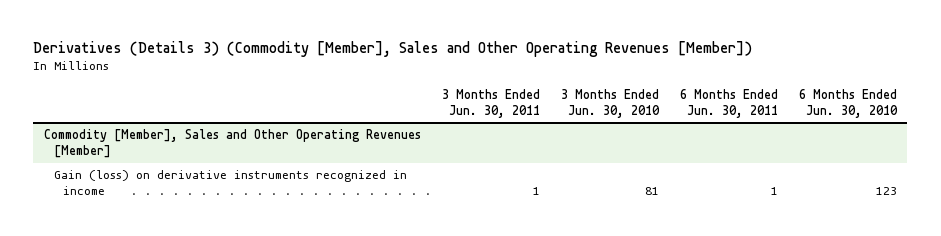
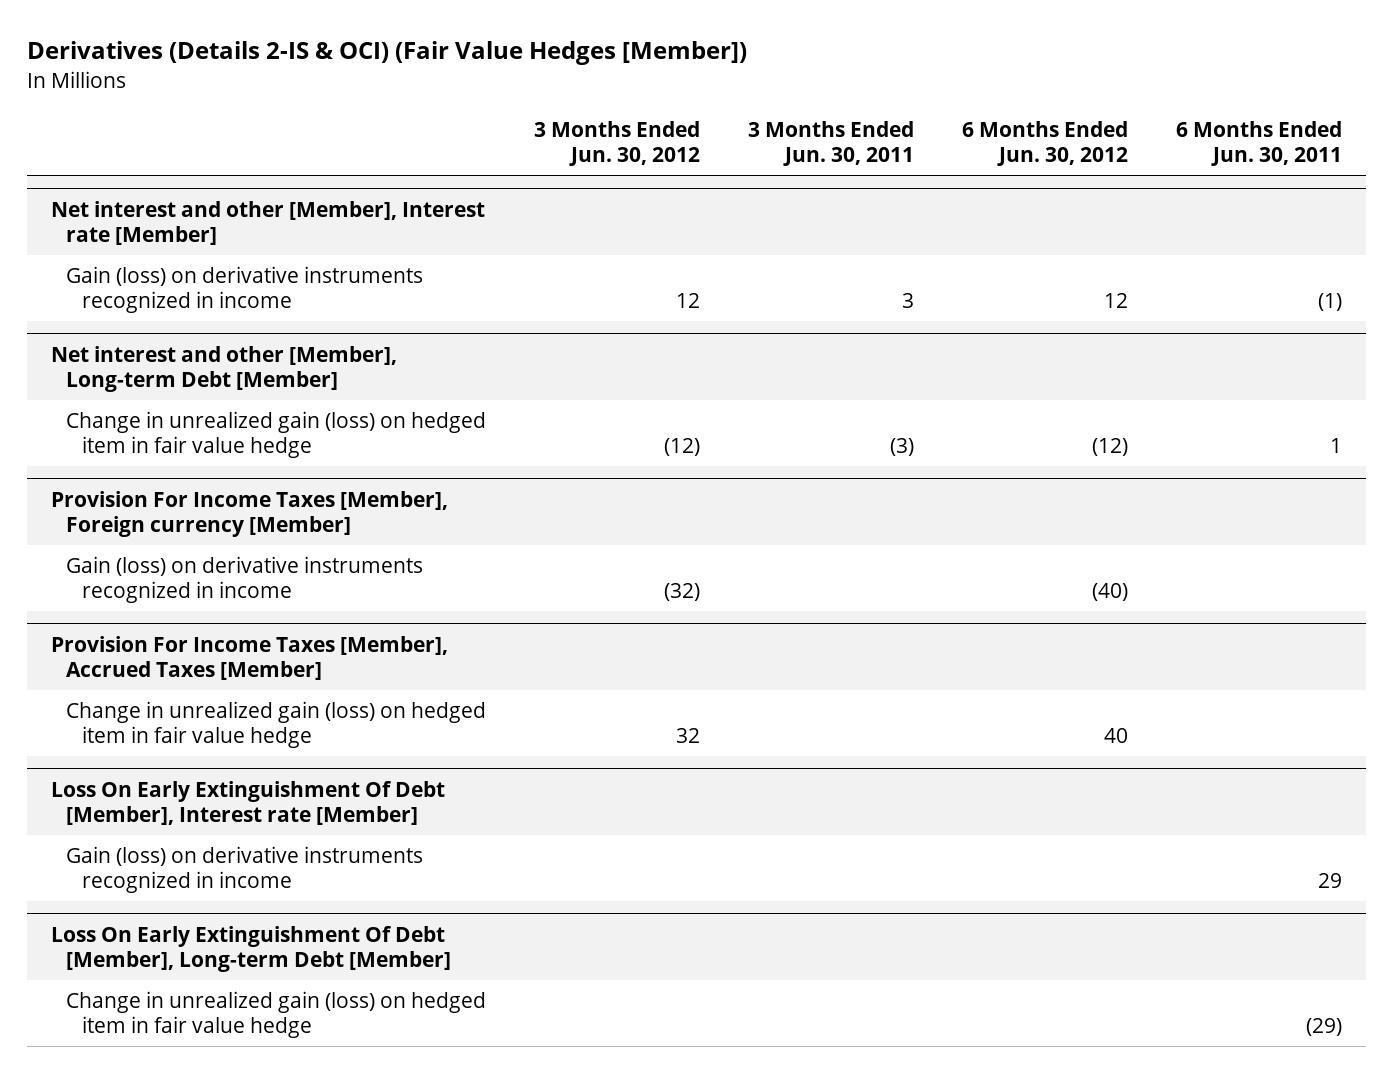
[33,41,753,58] Derivatives (Details 3) (Commodity [Member], Sales and Other Operating Revenues [Member]) -> [26,41,747,66] Derivatives (Details 2-IS & OCI) (Fair Value Hedges [Member])
[560,88,660,119] 3 Months Ended Jun. 30, 2010 -> none
[798,88,898,119] 6 Months Ended Jun. 30, 2010 -> none
none -> [534,121,701,167] 3 Months Ended Jun. 30, 2012
none -> [961,121,1128,167] 6 Months Ended Jun. 30, 2012
[43,129,421,159] Commodity [Member], Sales and Other Operating Revenues [Member] -> none
none -> [50,200,485,245] Net interest and other [Member], Interest rate [Member]
[532,187,540,196] 1 -> [902,293,915,309] 3
[770,187,778,196] 1 -> [1317,293,1342,312] (1)
none -> [50,345,397,392] Net interest and other [Member], Long-term Debt [Member]
none -> [66,411,487,459] Change in unrealized gain (loss) on hedged item in fair value hedge
none -> [50,490,448,537] Provision For Income Taxes [Member], Foreign currency [Member]
none -> [66,556,424,604] Gain (loss) on derivative instruments recognized in income
none -> [50,635,448,680] Provision For Income Taxes [Member], Accrued Taxes [Member]
none -> [66,701,487,749] Change in unrealized gain (loss) on hedged item in fair value hedge
none -> [50,780,445,825] Loss On Early Extinguishment Of Debt [Member], Interest rate [Member]
none -> [66,846,424,894] Gain (loss) on derivative instruments recognized in income
none -> [50,925,452,972] Loss On Early Extinguishment Of Debt [Member], Long-term Debt [Member]
none -> [66,991,487,1039] Change in unrealized gain (loss) on hedged item in fair value hedge

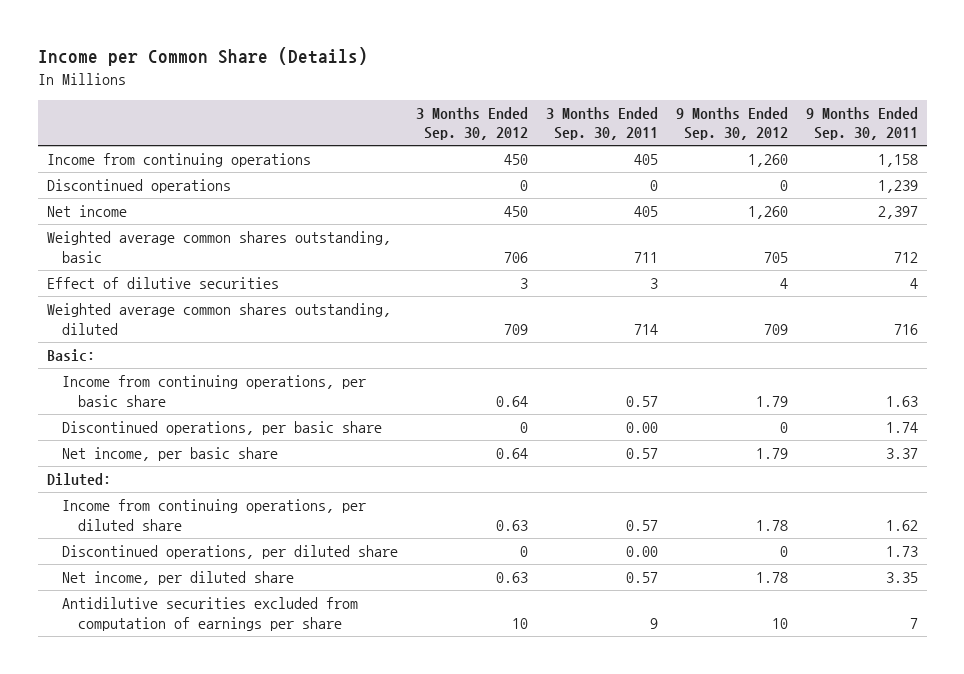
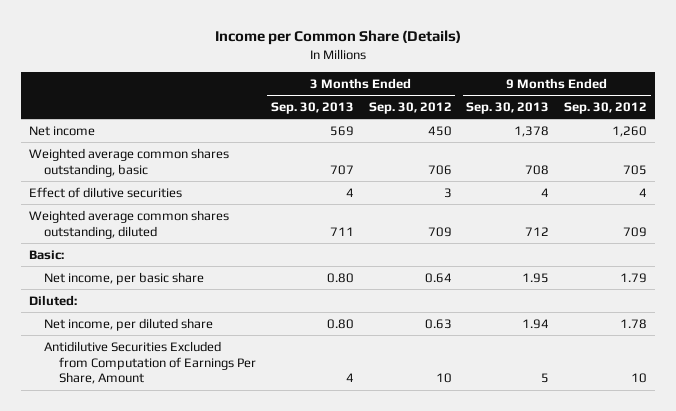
[545,107,658,141] 3 Months Ended Sep. 30, 2011 -> none
[805,107,918,141] 9 Months Ended Sep. 30, 2011 -> none
none -> [270,101,354,114] Sep. 30, 2013
none -> [466,101,550,114] Sep. 30, 2013
[46,153,311,168] Income from continuing operations -> none
[46,179,231,194] Discontinued operations -> none
[62,375,367,407] Income from continuing operations, per basic share -> none
[62,421,383,436] Discontinued operations, per basic share -> none
[62,499,367,531] Income from continuing operations, per diluted share -> none
[62,545,399,560] Discontinued operations, per diluted share -> none
[62,597,359,631] Antidilutive securities excluded from computation of earnings per share -> [43,340,256,385] Antidilutive Securities Excluded from Computation of Earnings Per Share, Amount

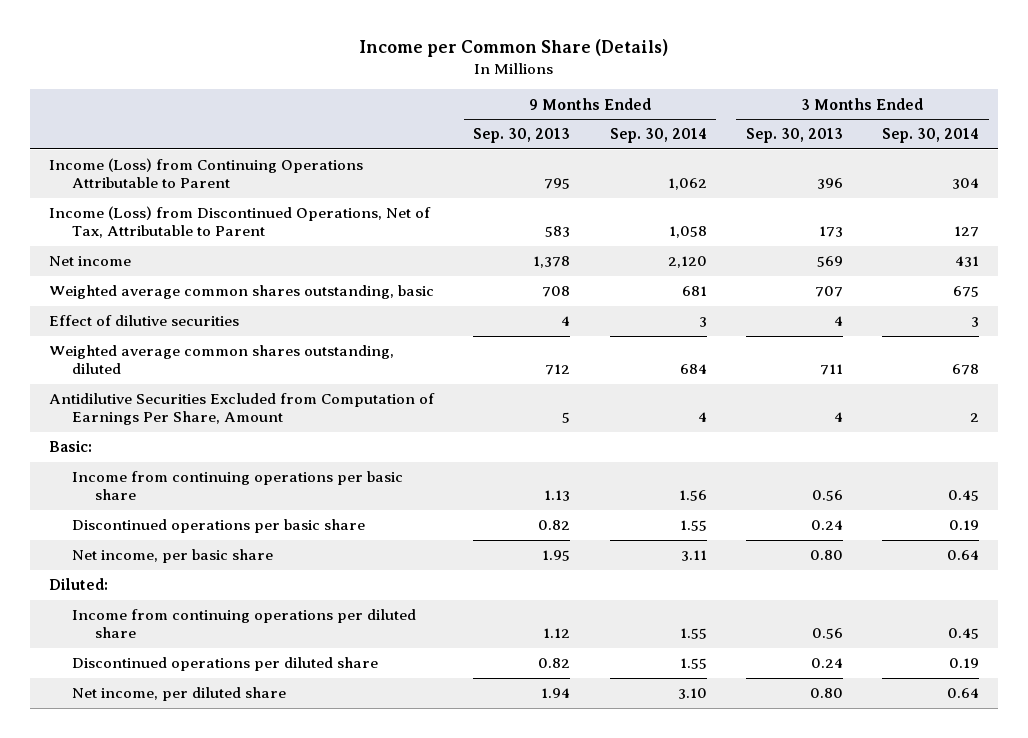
[368,101,452,114] Sep. 30, 2012 -> none
[564,101,648,114] Sep. 30, 2012 -> none
none -> [609,128,707,144] Sep. 30, 2014
none -> [881,128,979,144] Sep. 30, 2014
none -> [49,158,364,189] Income (Loss) from Continuing Operations Attributable to Parent
none -> [49,206,432,239] Income (Loss) from Discontinued Operations, Net of Tax, Attributable to Parent
[43,340,256,385] Antidilutive Securities Excluded from Computation of Earnings Per Share, Amount -> [49,393,436,426] Antidilutive Securities Excluded from Computation of Earnings Per Share, Amount
none -> [71,471,403,501] Income from continuing operations per basic share
none -> [71,519,365,534] Discontinued operations per basic share
none -> [71,609,416,639] Income from continuing operations per diluted share
none -> [71,657,378,672] Discontinued operations per diluted share

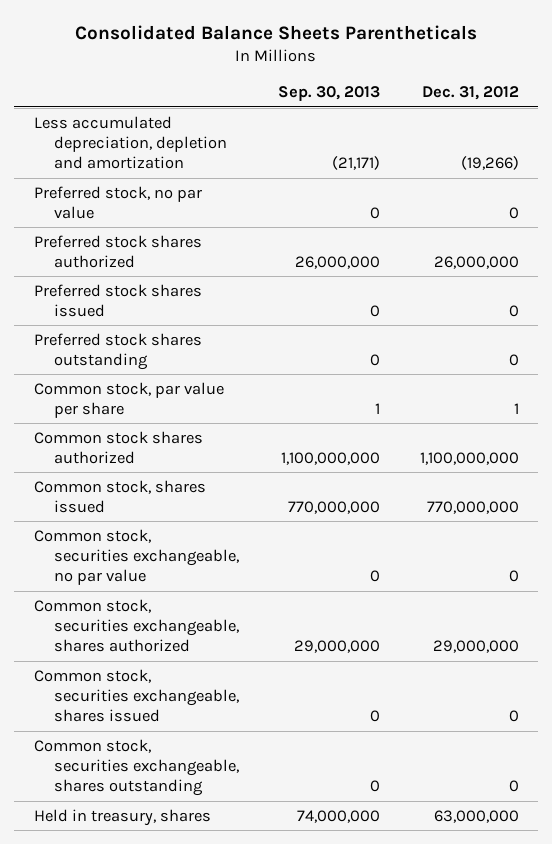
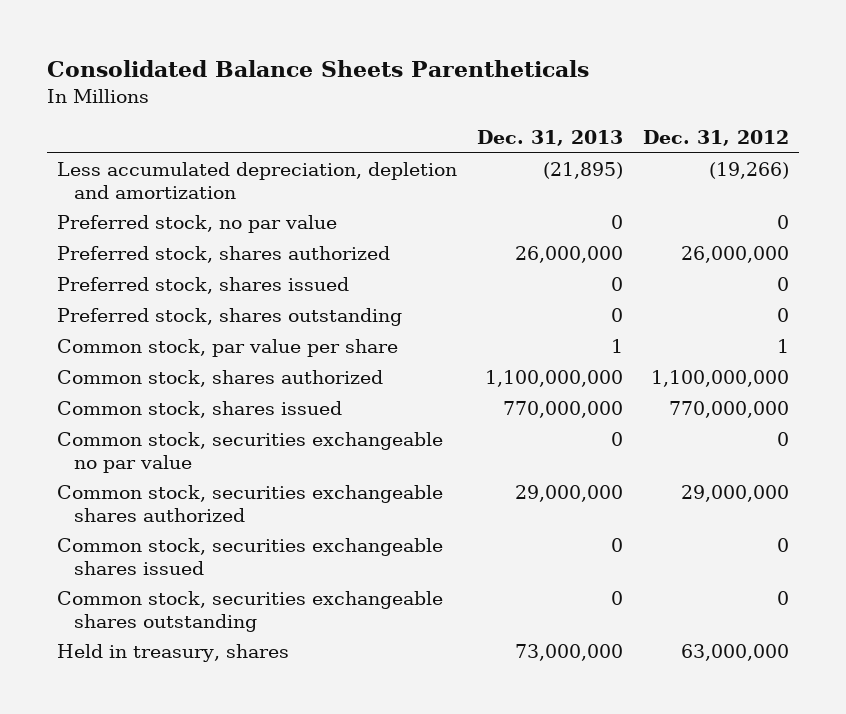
[278,86,381,102] Sep. 30, 2013 -> none
none -> [477,130,624,147] Dec. 31, 2013
[33,234,202,268] Preferred stock shares authorized -> [57,246,391,264] Preferred stock, shares authorized
[33,283,202,317] Preferred stock shares issued -> [57,277,350,295] Preferred stock, shares issued
[33,332,202,370] Preferred stock shares outstanding -> [57,308,403,327] Preferred stock, shares outstanding
[33,430,203,464] Common stock shares authorized -> [57,370,384,388] Common stock, shares authorized
[33,528,239,586] Common stock, securities exchangeable, no par value -> [57,432,444,473] Common stock, securities exchangeable no par value
[33,598,239,653] Common stock, securities exchangeable, shares authorized -> [57,485,444,522] Common stock, securities exchangeable shares authorized
[33,668,239,723] Common stock, securities exchangeable, shares issued -> [57,538,444,575] Common stock, securities exchangeable shares issued
[33,738,239,797] Common stock, securities exchangeable, shares outstanding -> [57,591,444,632] Common stock, securities exchangeable shares outstanding

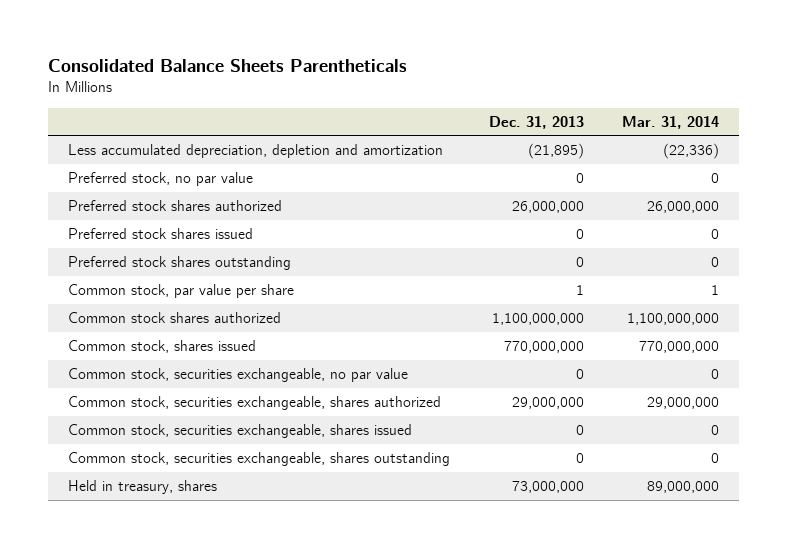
[642,130,789,147] Dec. 31, 2012 -> none
none -> [622,115,720,129] Mar. 31, 2014
[57,246,391,264] Preferred stock, shares authorized -> [67,200,282,212] Preferred stock shares authorized
[57,277,350,295] Preferred stock, shares issued -> [67,228,253,240] Preferred stock shares issued
[57,308,403,327] Preferred stock, shares outstanding -> [67,256,291,271] Preferred stock shares outstanding
[57,370,384,388] Common stock, shares authorized -> [67,312,281,324] Common stock shares authorized
[57,432,444,473] Common stock, securities exchangeable no par value -> [67,368,408,383] Common stock, securities exchangeable, no par value
[57,485,444,522] Common stock, securities exchangeable shares authorized -> [67,396,441,411] Common stock, securities exchangeable, shares authorized
[57,538,444,575] Common stock, securities exchangeable shares issued -> [67,424,412,439] Common stock, securities exchangeable, shares issued
[57,591,444,632] Common stock, securities exchangeable shares outstanding -> [67,452,450,467] Common stock, securities exchangeable, shares outstanding

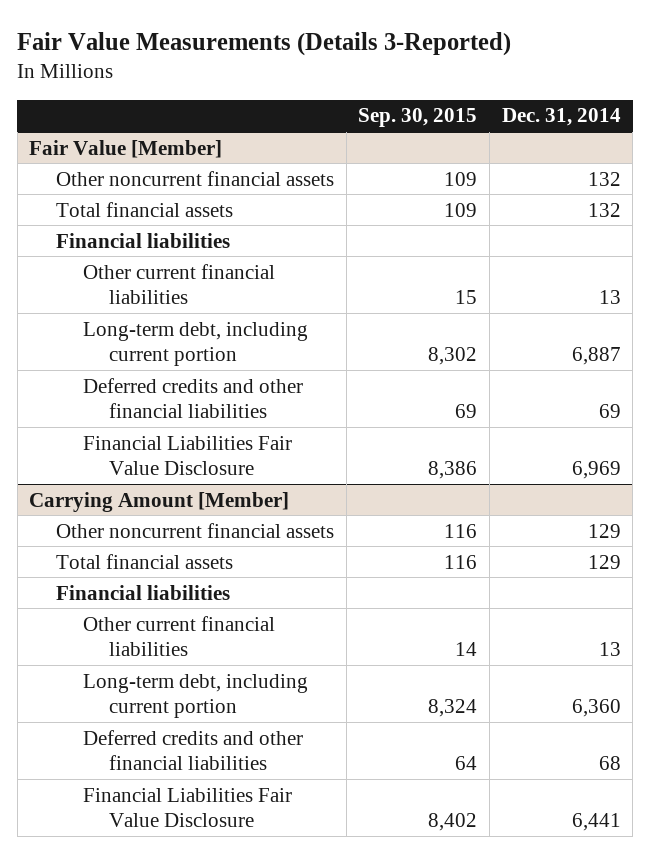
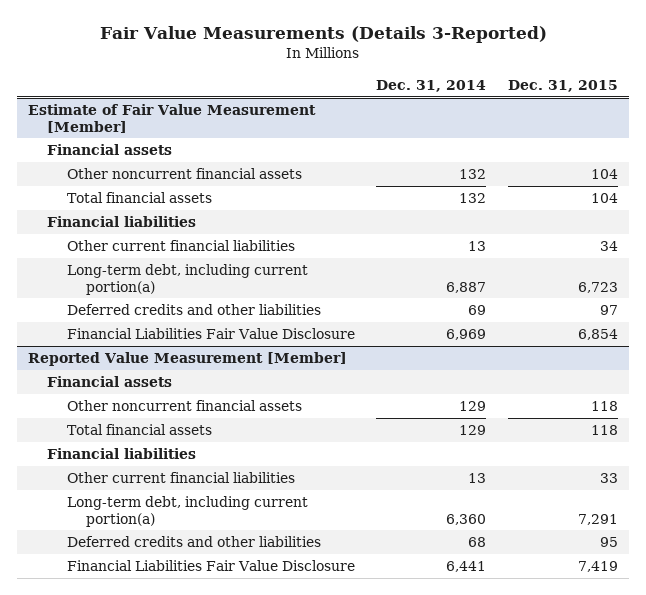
[358,108,478,128] Sep. 30, 2015 -> none
none -> [507,79,618,92] Dec. 31, 2015
[29,139,223,158] Fair Value [Member] -> [28,104,317,133] Estimate of Fair Value Measurement [Member]
none -> [47,144,173,156] Financial assets
[82,321,308,366] Long-term debt, including current portion -> [66,264,308,295] Long-term debt, including current portion(a)
[82,377,303,418] Deferred credits and other financial liabilities -> [66,304,321,316] Deferred credits and other liabilities
[29,491,290,512] Carrying Amount [Member] -> [28,352,348,367] Reported Value Measurement [Member]
none -> [47,376,173,388] Financial assets
[82,673,308,718] Long-term debt, including current portion -> [66,496,308,527] Long-term debt, including current portion(a)
[82,729,303,770] Deferred credits and other financial liabilities -> [66,536,321,548] Deferred credits and other liabilities

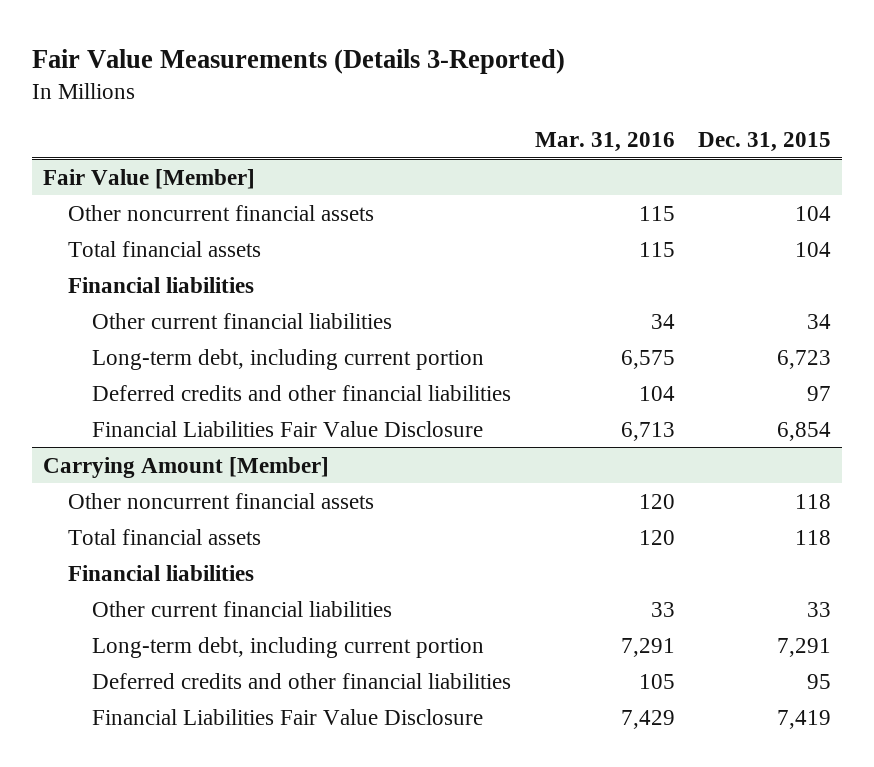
[376,79,487,92] Dec. 31, 2014 -> none
none -> [534,132,675,153] Mar. 31, 2016
[47,144,173,156] Financial assets -> none
[28,104,317,133] Estimate of Fair Value Measurement [Member] -> [43,168,256,189] Fair Value [Member]
[66,264,308,295] Long-term debt, including current portion(a) -> [92,348,485,370] Long-term debt, including current portion
[66,304,321,316] Deferred credits and other liabilities -> [92,384,512,401] Deferred credits and other financial liabilities
[47,376,173,388] Financial assets -> none
[28,352,348,367] Reported Value Measurement [Member] -> [43,456,330,478] Carrying Amount [Member]
[66,496,308,527] Long-term debt, including current portion(a) -> [92,636,485,658] Long-term debt, including current portion
[66,536,321,548] Deferred credits and other liabilities -> [92,672,512,689] Deferred credits and other financial liabilities

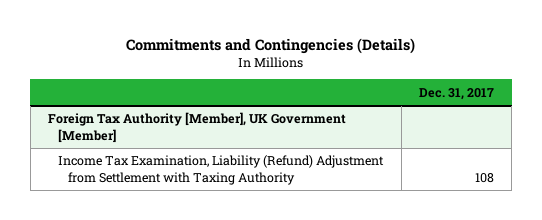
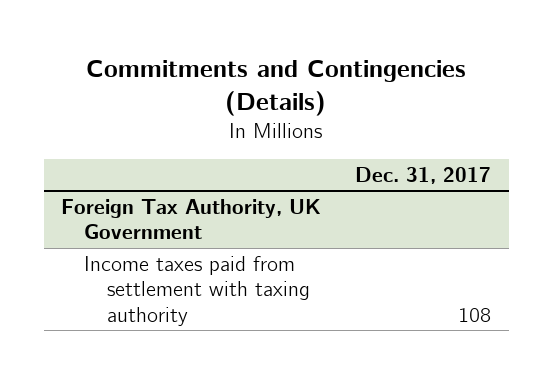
[48,112,347,143] Foreign Tax Authority [Member], UK Government [Member] -> [61,198,322,240] Foreign Tax Authority, UK Government
[58,155,385,185] Income Tax Examination, Liability (Refund) Adjustment from Settlement with Taxing Authority -> [84,255,311,327] Income taxes paid from settlement with taxing authority

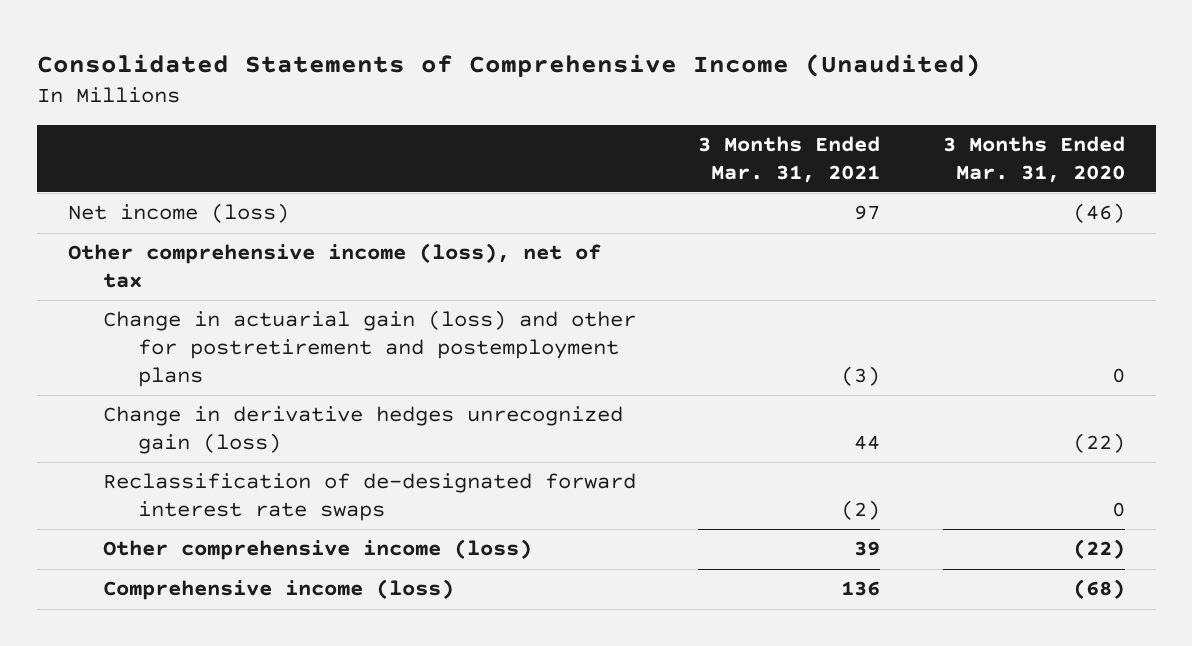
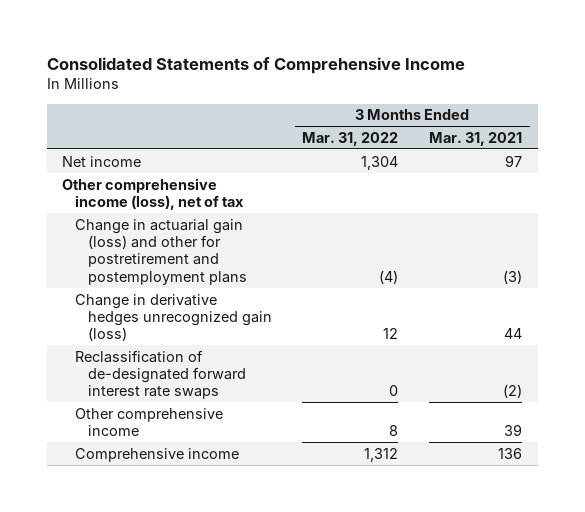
[36,53,981,77] Consolidated Statements of Comprehensive Income (Unaudited) -> [47,56,466,74] Consolidated Statements of Comprehensive Income
[942,136,1125,183] 3 Months Ended Mar. 31, 2020 -> none
none -> [302,132,399,147] Mar. 31, 2022
[67,203,289,224] Net income (loss) -> [62,155,142,167] Net income
[103,539,533,561] Other comprehensive income (loss) -> [75,407,224,437] Other comprehensive income
[103,579,455,601] Comprehensive income (loss) -> [75,447,240,462] Comprehensive income

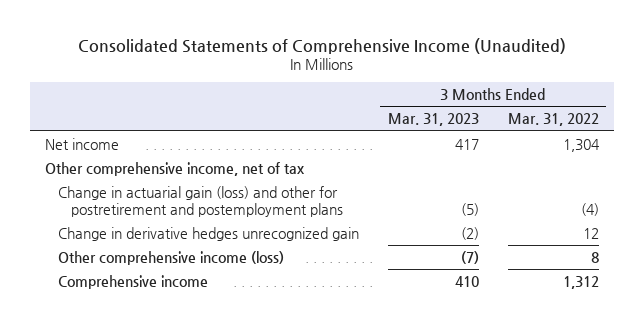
[47,56,466,74] Consolidated Statements of Comprehensive Income -> [77,37,566,54] Consolidated Statements of Comprehensive Income (Unaudited)
[429,132,523,147] Mar. 31, 2021 -> none
none -> [387,113,479,127] Mar. 31, 2023
[62,177,245,211] Other comprehensive income (loss), net of tax -> [44,161,305,176] Other comprehensive income, net of tax
[75,349,246,400] Reclassification of de-designated forward interest rate swaps -> none
[75,293,272,342] Change in derivative hedges unrecognized gain (loss) -> [57,226,359,241] Change in derivative hedges unrecognized gain
[75,407,224,437] Other comprehensive income -> [57,250,284,265] Other comprehensive income (loss)

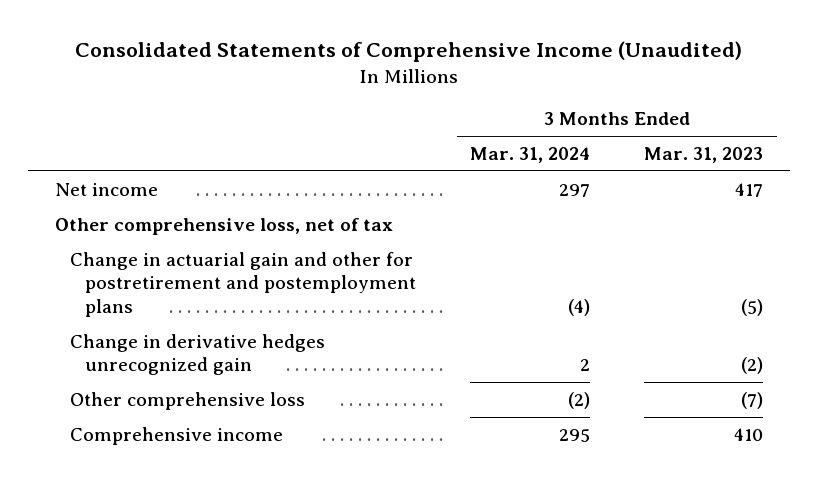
[508,113,600,127] Mar. 31, 2022 -> none
none -> [470,146,591,163] Mar. 31, 2024
[44,161,305,176] Other comprehensive income, net of tax -> [55,217,394,235] Other comprehensive loss, net of tax
[57,185,343,218] Change in actuarial gain (loss) and other for postretirement and postemployment plans -> [70,251,417,317] Change in actuarial gain and other for postretirement and postemployment plans
[57,250,284,265] Other comprehensive income (loss) -> [70,391,306,410] Other comprehensive loss

